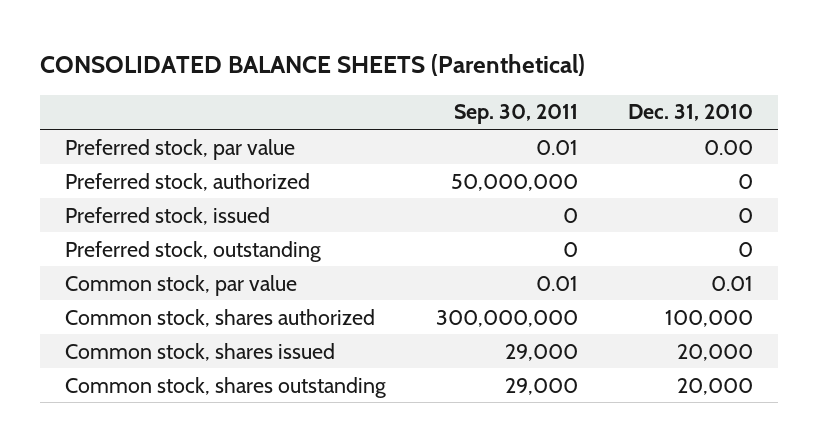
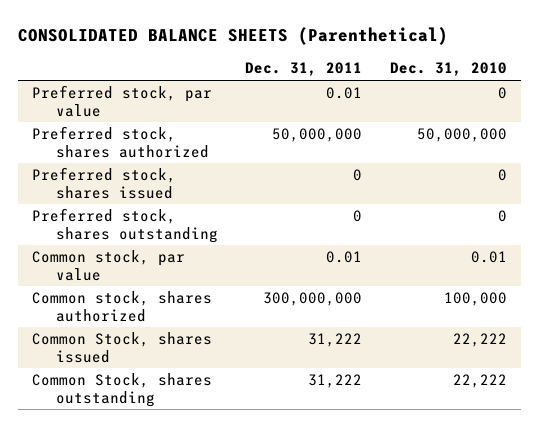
[454,104,579,125] Sep. 30, 2011 -> none
none -> [245,62,363,77] Dec. 31, 2011
[703,139,753,155] 0.00 -> [498,87,508,100] 0
[65,172,311,191] Preferred stock, authorized -> [32,126,209,158] Preferred stock, shares authorized
[737,173,753,189] 0 -> [417,128,508,143] 50,000,000
[65,206,271,225] Preferred stock, issued -> [32,167,177,199] Preferred stock, shares issued
[65,240,322,262] Preferred stock, outstanding -> [32,208,218,243] Preferred stock, shares outstanding
[65,342,336,361] Common stock, shares issued -> [32,332,213,363] Common Stock, shares issued
[676,343,753,361] 20,000 -> [453,333,508,348] 22,222
[65,376,387,398] Common stock, shares outstanding -> [32,373,213,407] Common Stock, shares outstanding
[676,377,753,395] 20,000 -> [453,374,508,389] 22,222

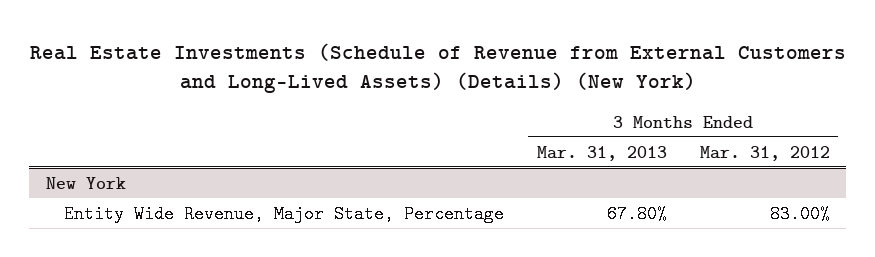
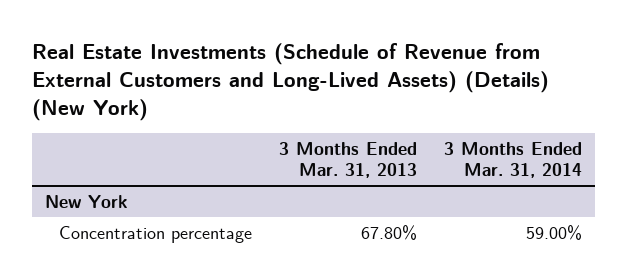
[699,145,830,161] Mar. 31, 2012 -> none
none -> [443,141,582,179] 3 Months Ended Mar. 31, 2014
[63,204,504,223] Entity Wide Revenue, Major State, Percentage -> [59,225,253,243] Concentration percentage

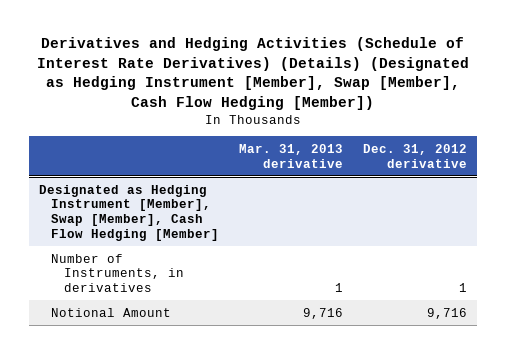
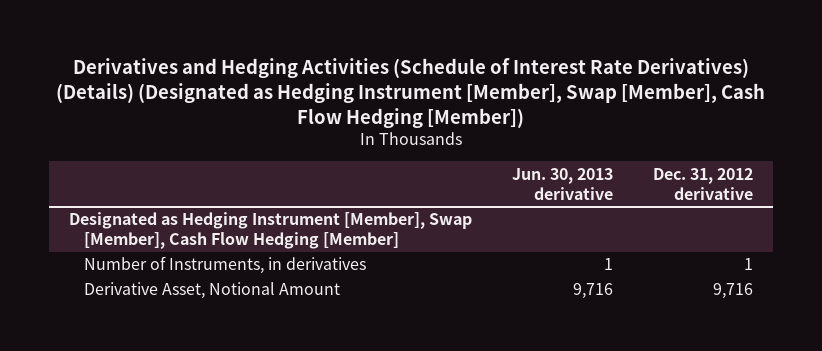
[239,143,344,168] Mar. 31, 2013 derivative -> none
none -> [512,167,614,200] Jun. 30, 2013 derivative
[51,307,172,317] Notional Amount -> [84,282,341,300] Derivative Asset, Notional Amount

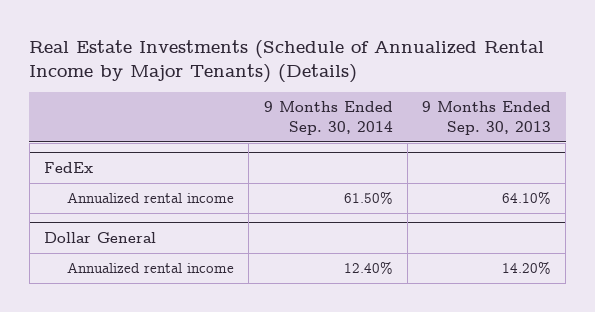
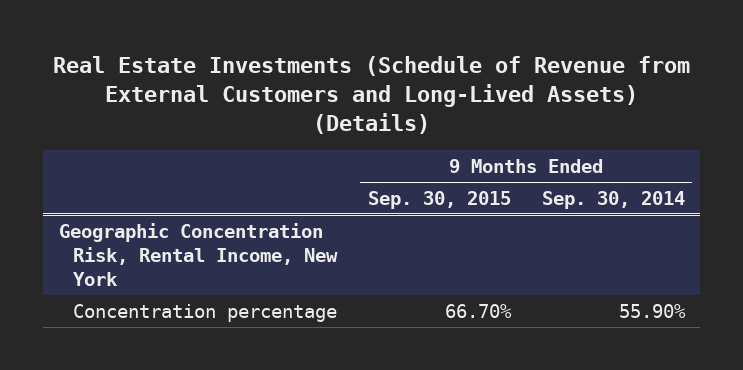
[29,39,545,83] Real Estate Investments (Schedule of Annualized Rental Income by Major Tenants) (Details) -> [52,55,690,135] Real Estate Investments (Schedule of Revenue from External Customers and Long-Lived Assets) (Details)
[422,101,552,135] 9 Months Ended Sep. 30, 2013 -> none
none -> [367,190,511,209] Sep. 30, 2015
[44,162,94,174] FedEx -> none
[66,192,234,204] Annualized rental income -> none
[44,232,157,244] Dollar General -> none
[66,262,234,274] Annualized rental income -> none
none -> [58,222,339,287] Geographic Concentration Risk, Rental Income, New York
none -> [73,303,338,322] Concentration percentage

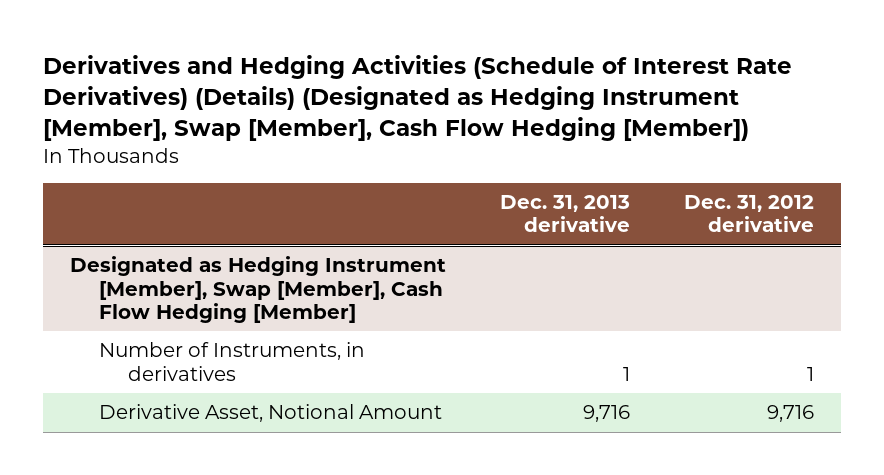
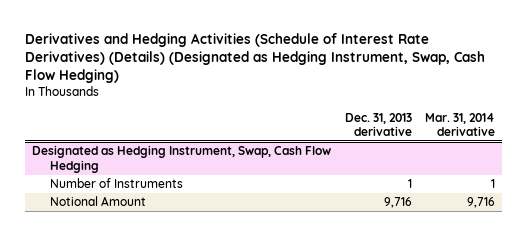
[42,54,792,141] Derivatives and Hedging Activities (Schedule of Interest Rate Derivatives) (Details) (Designated as Hedging Instrument [Member], Swap [Member], Cash Flow Hedging [Member]) -> [25,32,486,84] Derivatives and Hedging Activities (Schedule of Interest Rate Derivatives) (Details) (Designated as Hedging Instrument, Swap, Cash Flow Hedging)
[684,195,815,233] Dec. 31, 2012 derivative -> none
none -> [424,112,495,136] Mar. 31, 2014 derivative
[69,256,446,323] Designated as Hedging Instrument [Member], Swap [Member], Cash Flow Hedging [Member] -> [32,145,332,173] Designated as Hedging Instrument, Swap, Cash Flow Hedging
[98,342,365,381] Number of Instruments, in derivatives -> [49,178,183,189] Number of Instruments
[98,404,442,423] Derivative Asset, Notional Amount -> [49,196,146,207] Notional Amount

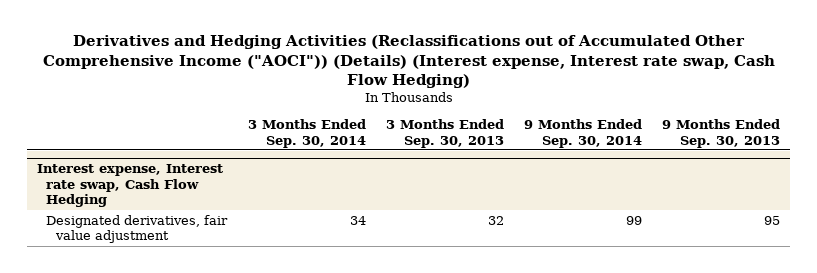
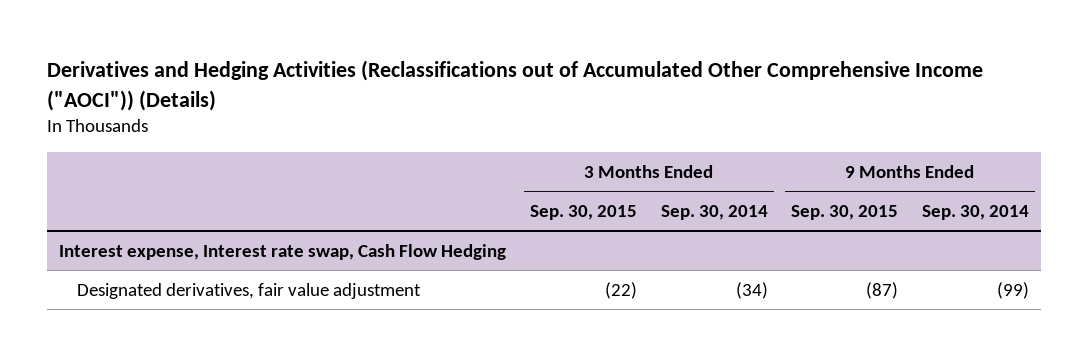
[42,35,775,89] Derivatives and Hedging Activities (Reclassifications out of Accumulated Other Comprehensive Income ("AOCI")) (Details) (Interest expense, Interest rate swap, Cash Flow Hedging) -> [47,60,984,111] Derivatives and Hedging Activities (Reclassifications out of Accumulated Other Comprehensive Income ("AOCI")) (Details)
[385,119,504,148] 3 Months Ended Sep. 30, 2013 -> none
[662,119,781,148] 9 Months Ended Sep. 30, 2013 -> none
none -> [529,204,637,220] Sep. 30, 2015
none -> [791,204,899,220] Sep. 30, 2015
[349,215,366,225] 34 -> [735,281,768,299] (34)
[625,215,642,225] 99 -> [996,281,1029,299] (99)

